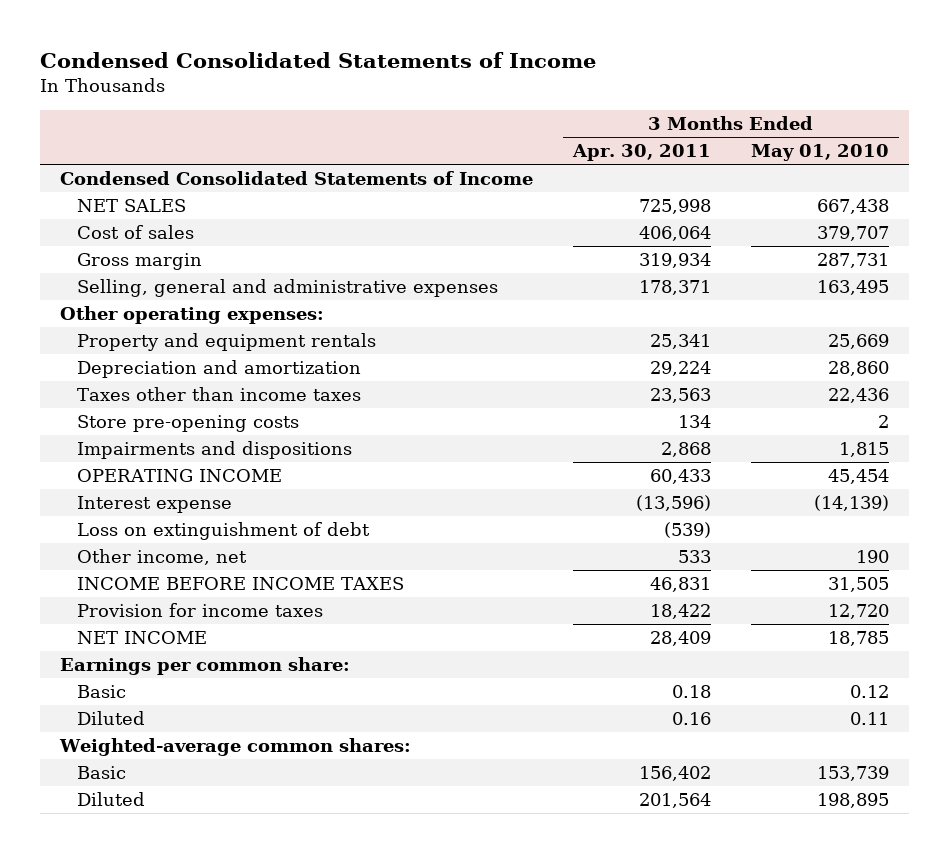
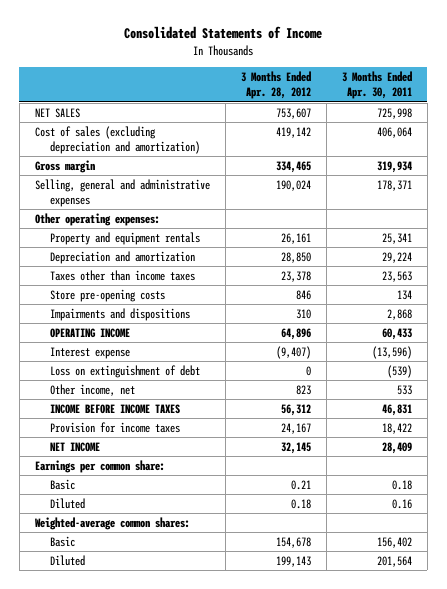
[40,51,597,68] Condensed Consolidated Statements of Income -> [124,26,323,40] Consolidated Statements of Income
[751,144,890,162] May 01, 2010 -> none
none -> [240,70,311,100] 3 Months Ended Apr. 28, 2012
[60,171,534,186] Condensed Consolidated Statements of Income -> none
[76,225,194,240] Cost of sales -> [34,125,200,155] Cost of sales (excluding depreciation and amortization)

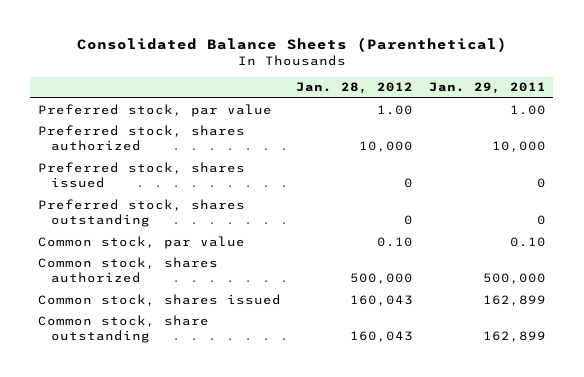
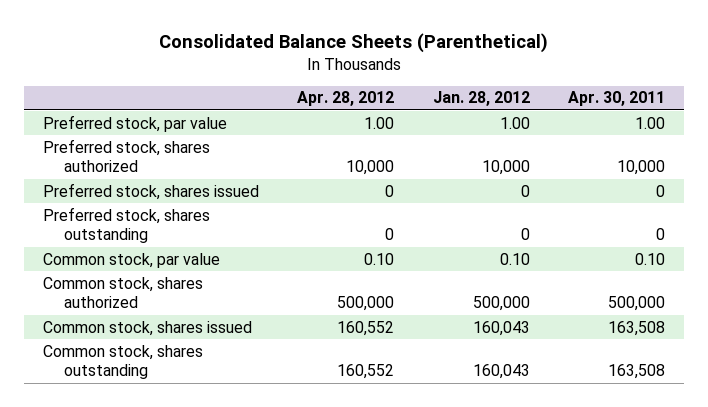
[428,82,546,95] Jan. 29, 2011 -> none
none -> [297,91,395,107] Apr. 28, 2012
none -> [568,91,666,107] Apr. 30, 2011
[37,314,209,344] Common stock, share outstanding -> [42,344,203,380] Common stock, shares outstanding

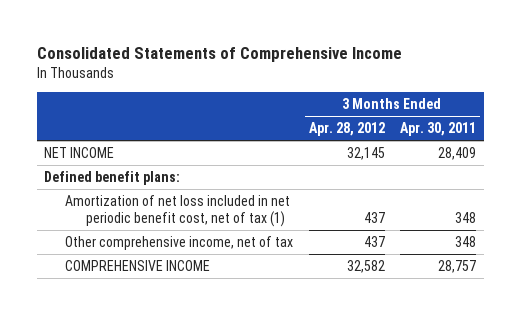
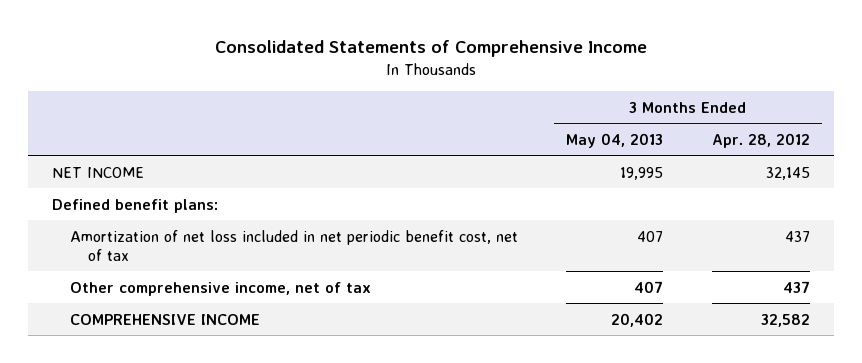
[400,122,477,137] Apr. 30, 2011 -> none
none -> [566,132,664,148] May 04, 2013
[65,195,291,227] Amortization of net loss included in net periodic benefit cost, net of tax (1) -> [69,229,518,261] Amortization of net loss included in net periodic benefit cost, net of tax

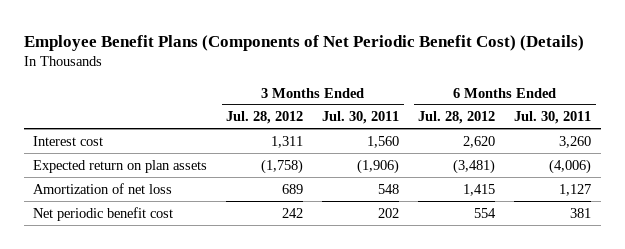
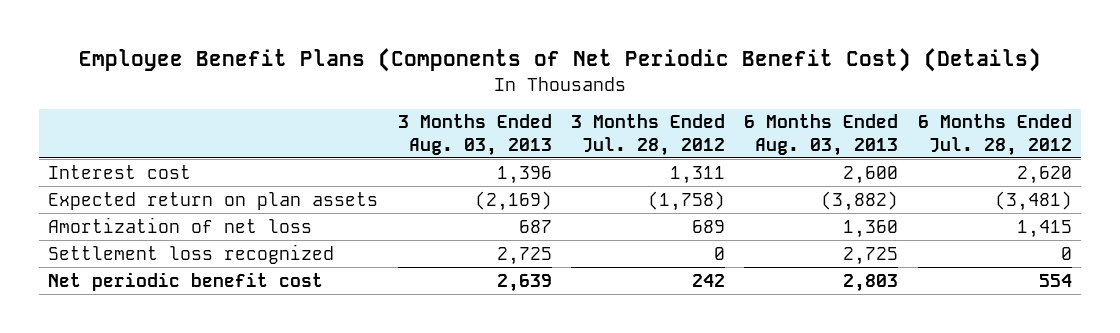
[322,111,400,125] Jul. 30, 2011 -> none
[514,111,592,125] Jul. 30, 2011 -> none
none -> [397,114,552,156] 3 Months Ended Aug. 03, 2013
none -> [744,114,899,156] 6 Months Ended Aug. 03, 2013
none -> [48,243,335,264] Settlement loss recognized

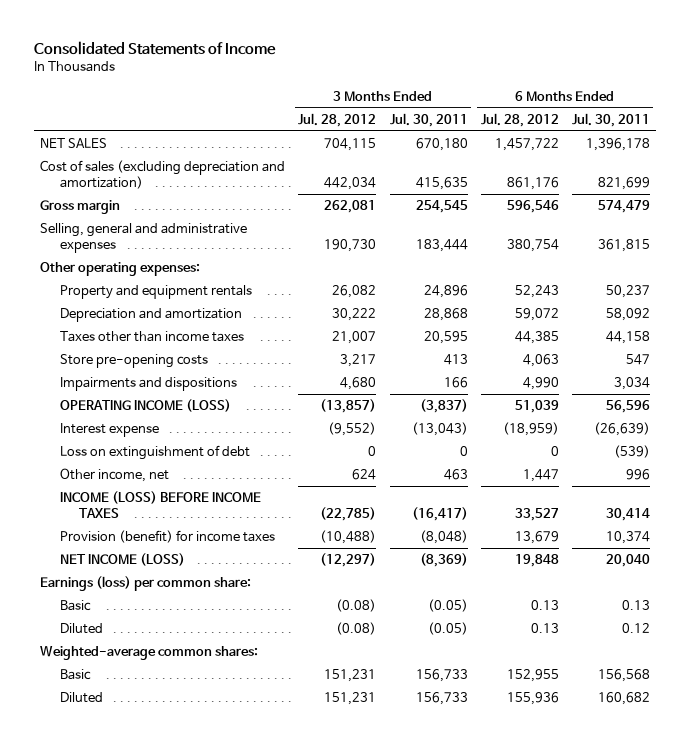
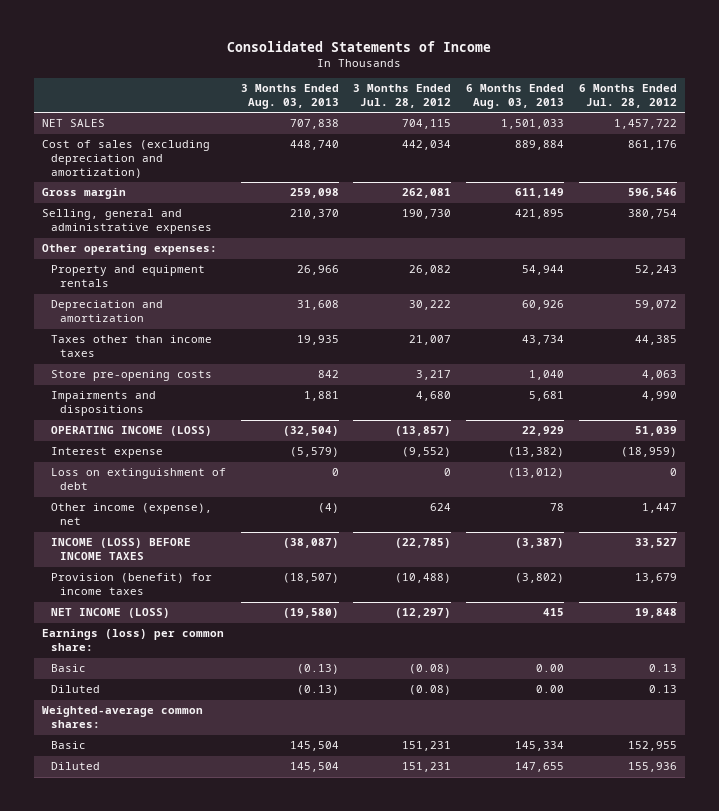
[389,112,468,127] Jul. 30, 2011 -> none
[571,112,650,127] Jul. 30, 2011 -> none
none -> [240,84,339,109] 3 Months Ended Aug. 03, 2013
none -> [466,84,565,109] 6 Months Ended Aug. 03, 2013
[59,468,169,483] Other income, net -> [50,503,212,526] Other income (expense), net

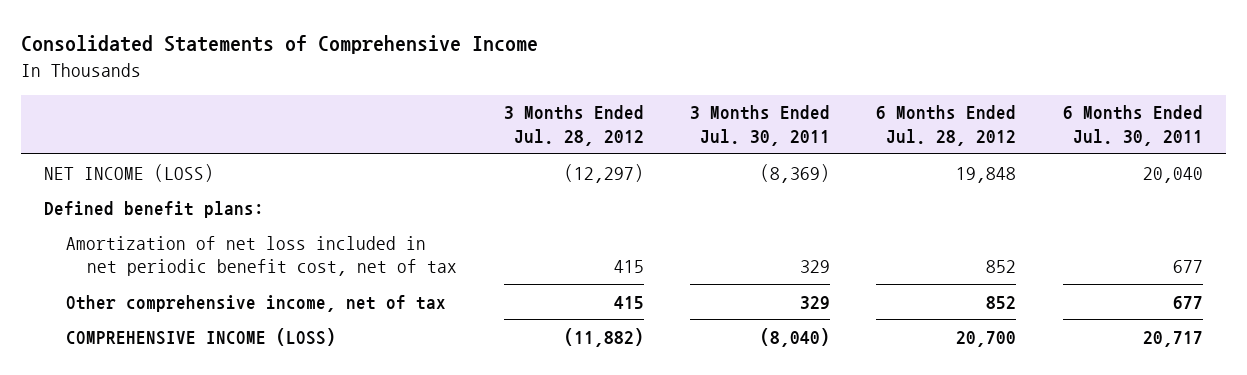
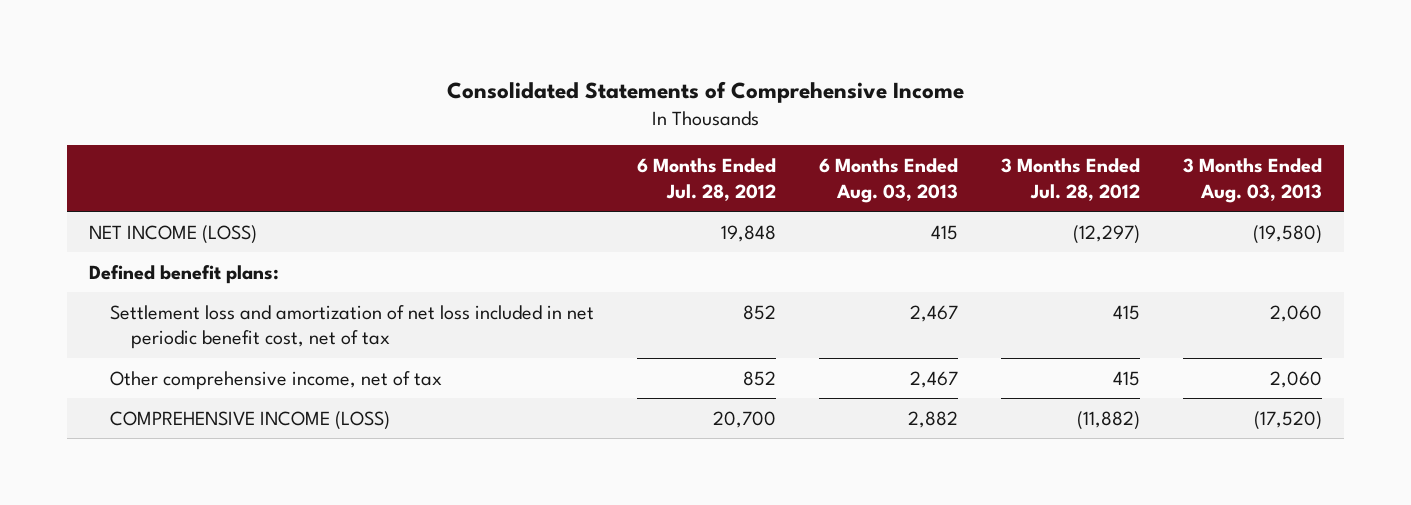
[689,105,830,147] 3 Months Ended Jul. 30, 2011 -> none
[1062,105,1203,147] 6 Months Ended Jul. 30, 2011 -> none
none -> [819,158,959,203] 6 Months Ended Aug. 03, 2013
none -> [1183,158,1323,203] 3 Months Ended Aug. 03, 2013
[65,235,458,277] Amortization of net loss included in net periodic benefit cost, net of tax -> [109,304,594,350] Settlement loss and amortization of net loss included in net periodic benefit cost, net of tax

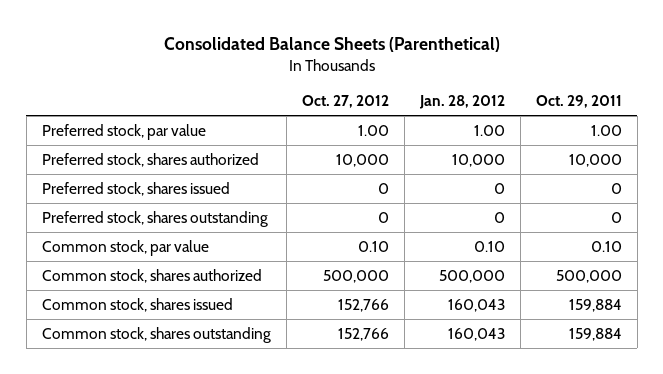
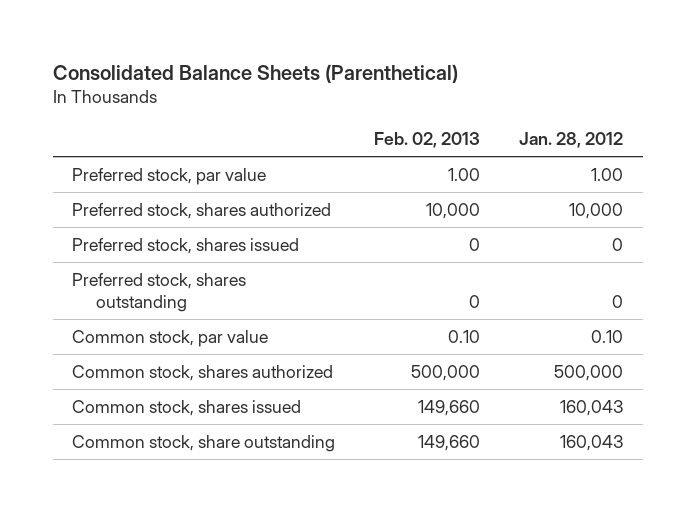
[301,95,389,109] Oct. 27, 2012 -> none
[535,95,622,109] Oct. 29, 2011 -> none
none -> [374,131,481,148] Feb. 02, 2013
[41,327,271,344] Common stock, shares outstanding -> [72,435,336,453] Common stock, share outstanding

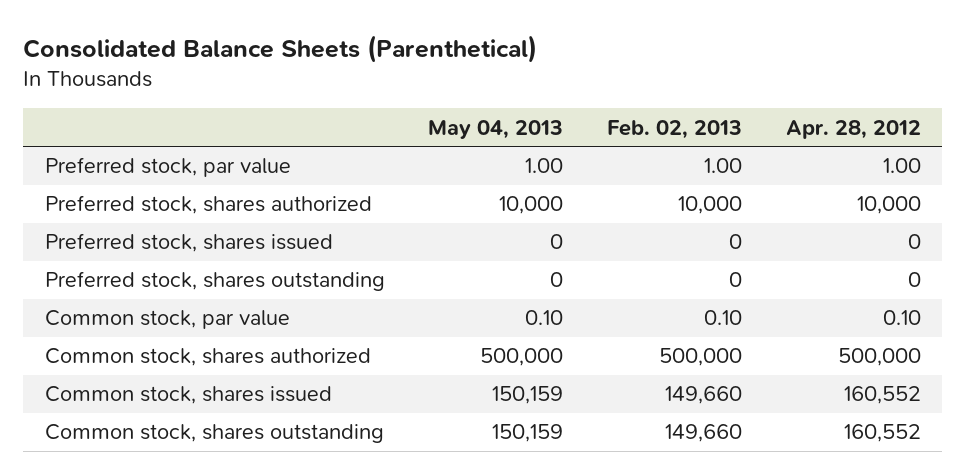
[519,131,624,148] Jan. 28, 2012 -> none
none -> [428,119,564,139] May 04, 2013
none -> [785,119,921,139] Apr. 28, 2012
[72,435,336,453] Common stock, share outstanding -> [44,424,384,444] Common stock, shares outstanding

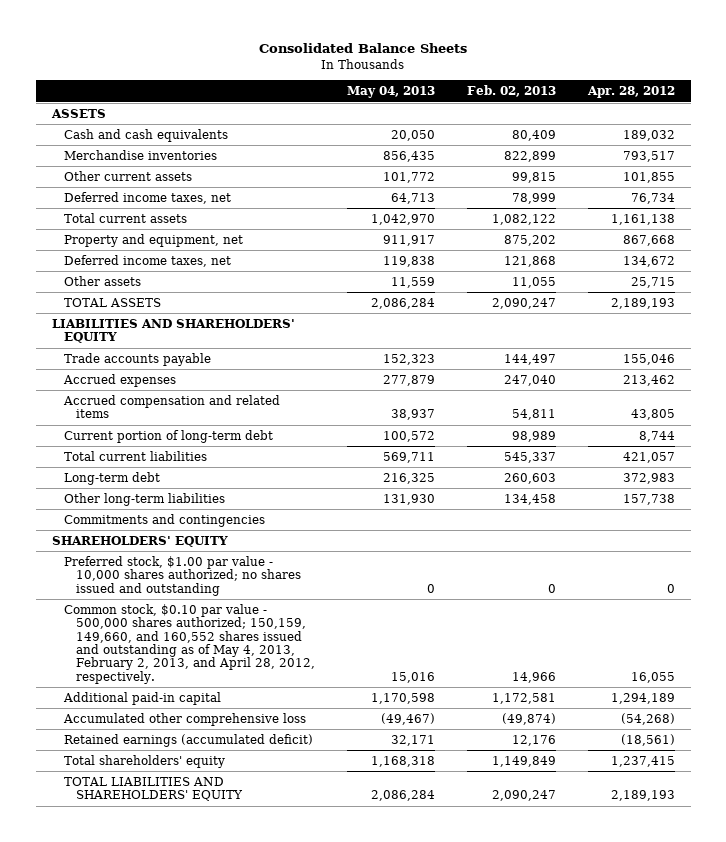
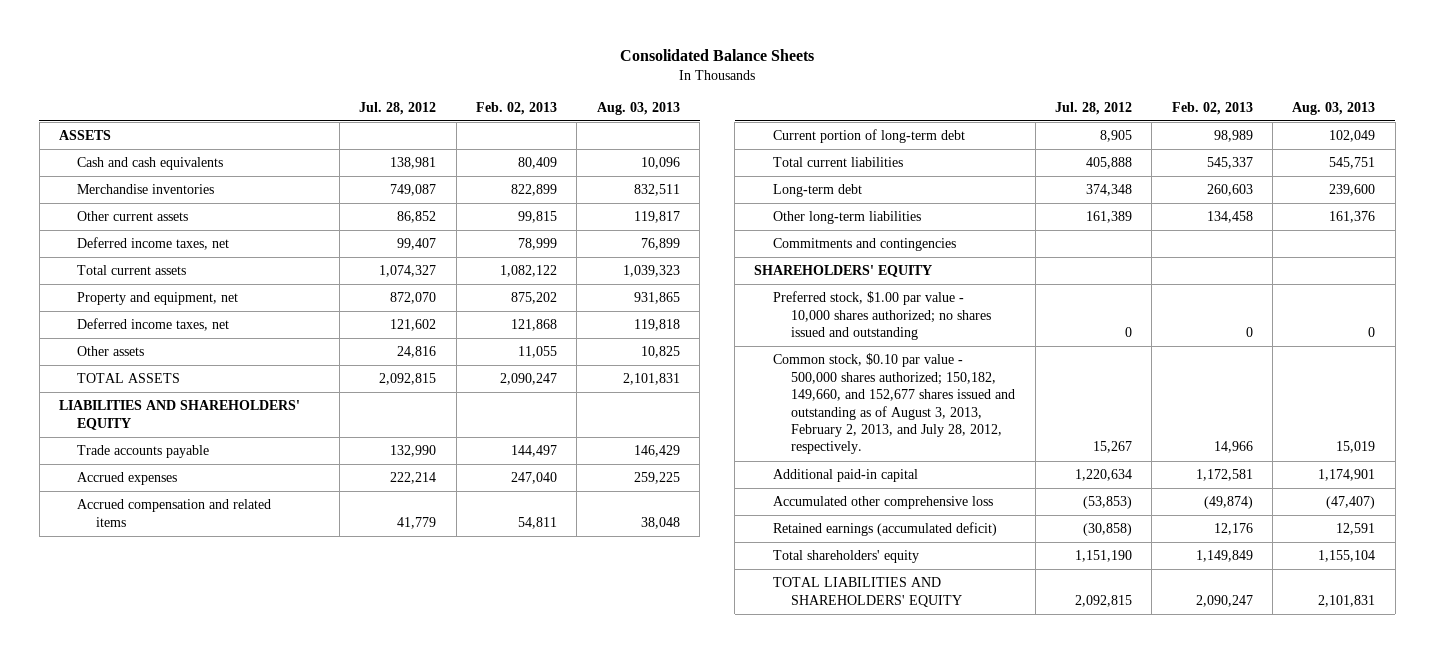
[346,86,435,99] May 04, 2013 -> none
[586,86,675,99] Apr. 28, 2012 -> none
none -> [359,101,437,115] Jul. 28, 2012
none -> [596,101,680,115] Aug. 03, 2013
[63,603,315,684] Common stock, $0.10 par value - 500,000 shares authorized; 150,159, 149,660, and 160,552 shares issued and outstanding as of May 4, 2013, February 2, 2013, and April 28, 2012, respectively. -> [772,353,1016,455] Common stock, $0.10 par value - 500,000 shares authorized; 150,182, 149,660, and 152,677 shares issued and outstanding as of August 3, 2013, February 2, 2013, and July 28, 2012, respectively.

